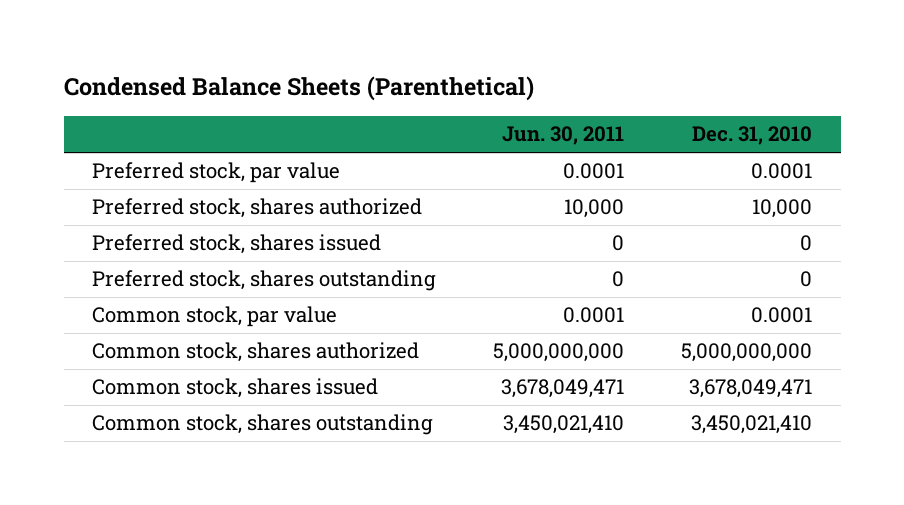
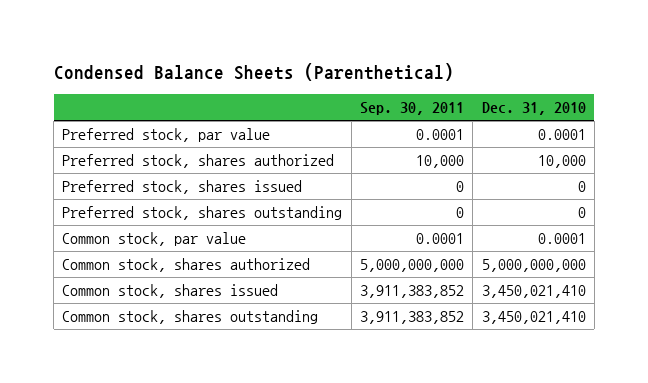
[502,126,625,146] Jun. 30, 2011 -> none
none -> [360,102,465,116] Sep. 30, 2011
[689,379,813,399] 3,678,049,471 -> [481,285,586,299] 3,450,021,410

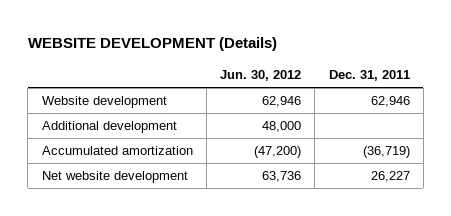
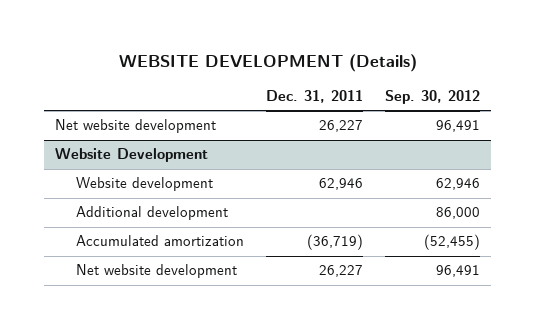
[220,70,302,82] Jun. 30, 2012 -> none
none -> [384,89,480,104] Sep. 30, 2012
none -> [55,119,217,134] Net website development
none -> [55,148,209,163] Website Development

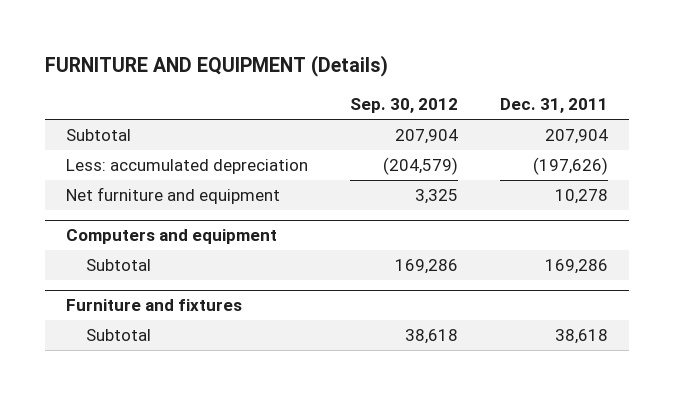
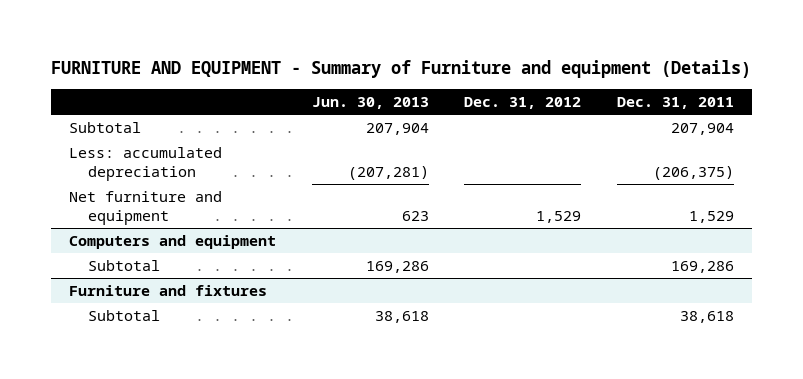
[45,54,389,77] FURNITURE AND EQUIPMENT (Details) -> [51,60,752,79] FURNITURE AND EQUIPMENT - Summary of Furniture and equipment (Details)
[350,98,459,114] Sep. 30, 2012 -> none
none -> [311,97,429,110] Jun. 30, 2013
none -> [464,97,582,110] Dec. 31, 2012
[533,157,609,176] (197,626) -> [652,165,734,180] (206,375)
[555,189,609,205] 10,278 -> [688,210,734,223] 1,529

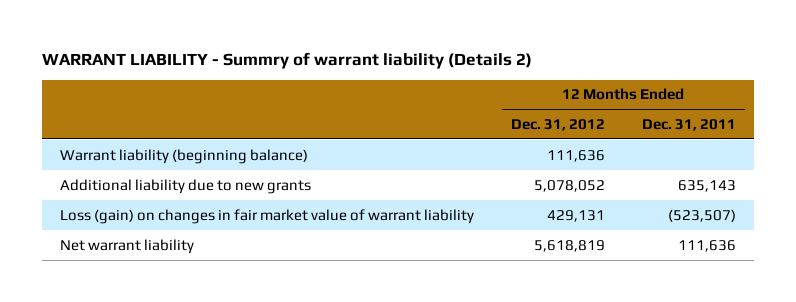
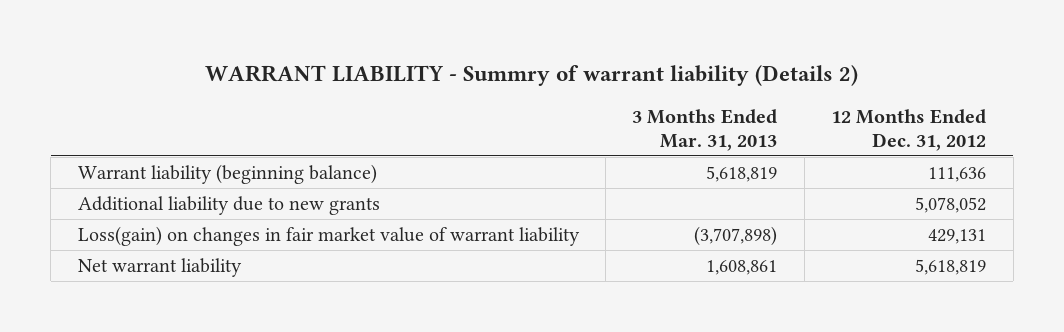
[641,118,736,131] Dec. 31, 2011 -> none
none -> [632,109,778,151] 3 Months Ended Mar. 31, 2013
[60,208,475,224] Loss (gain) on changes in fair market value of warrant liability -> [77,226,580,247] Loss(gain) on changes in fair market value of warrant liability

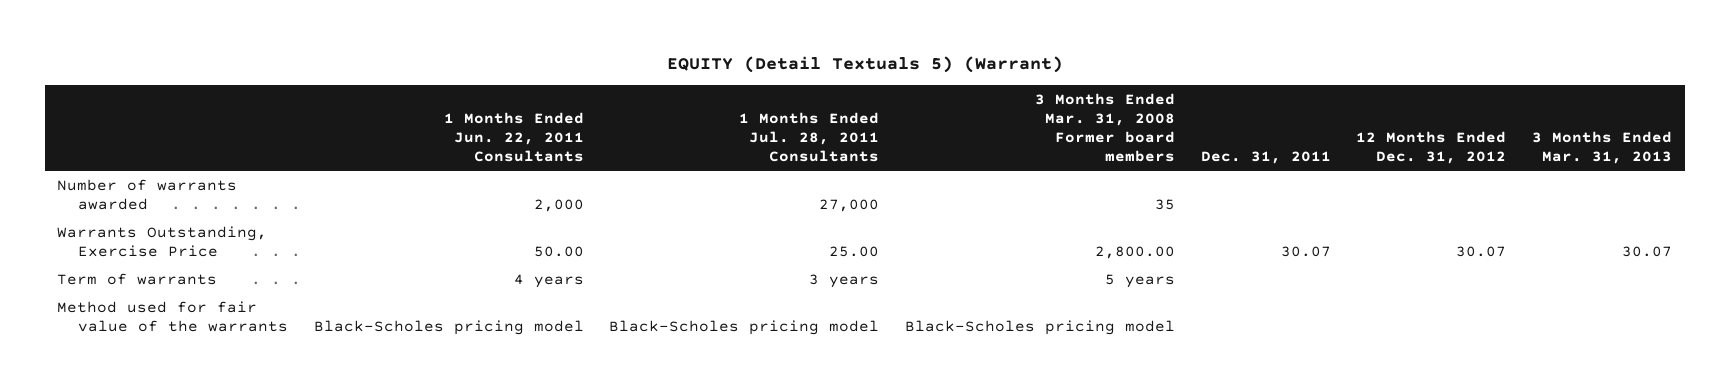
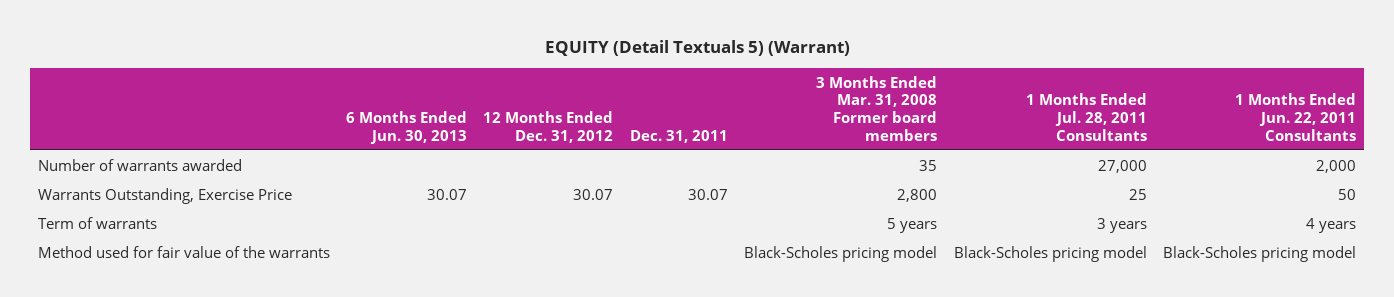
[1532,131,1673,165] 3 Months Ended Mar. 31, 2013 -> none
none -> [346,110,468,144] 6 Months Ended Jun. 30, 2013
[533,245,584,257] 50.00 -> [1338,188,1357,200] 50
[829,245,880,257] 25.00 -> [1128,188,1147,200] 25
[1095,245,1176,259] 2,800.00 -> [897,188,938,202] 2,800

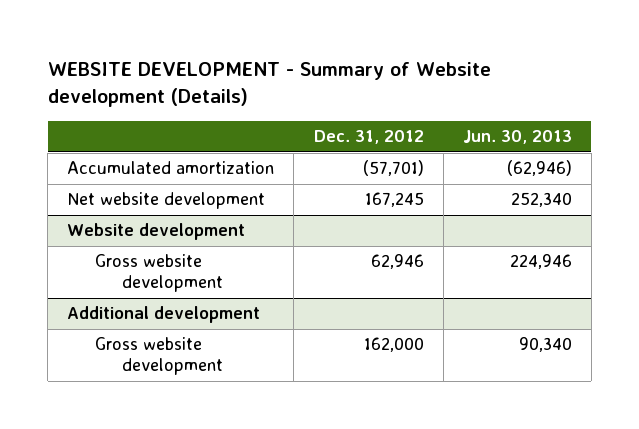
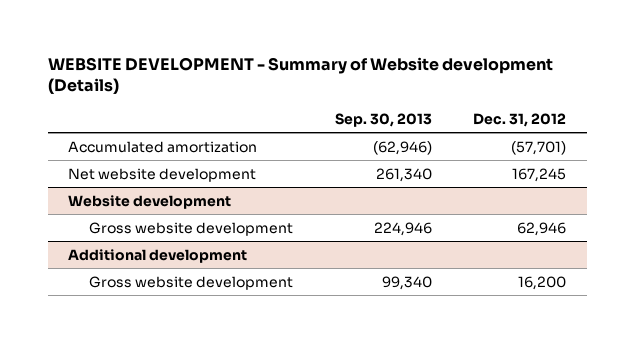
[462,130,572,145] Jun. 30, 2013 -> none
none -> [334,112,432,127] Sep. 30, 2013
[363,337,424,353] 162,000 -> [518,275,567,290] 16,200

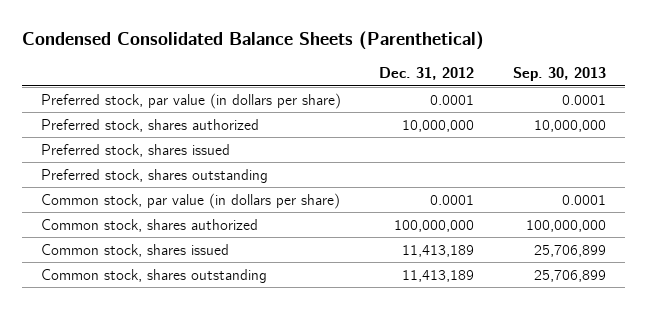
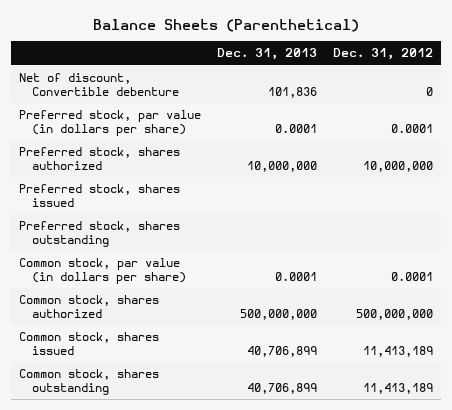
[21,31,484,51] Condensed Consolidated Balance Sheets (Parenthetical) -> [92,18,359,32] Balance Sheets (Parenthetical)
[512,67,606,82] Sep. 30, 2013 -> none
none -> [216,48,317,61] Dec. 31, 2013
none -> [19,73,179,96] Net of discount, Convertible debenture
[394,219,475,232] 100,000,000 -> [355,308,433,320] 500,000,000

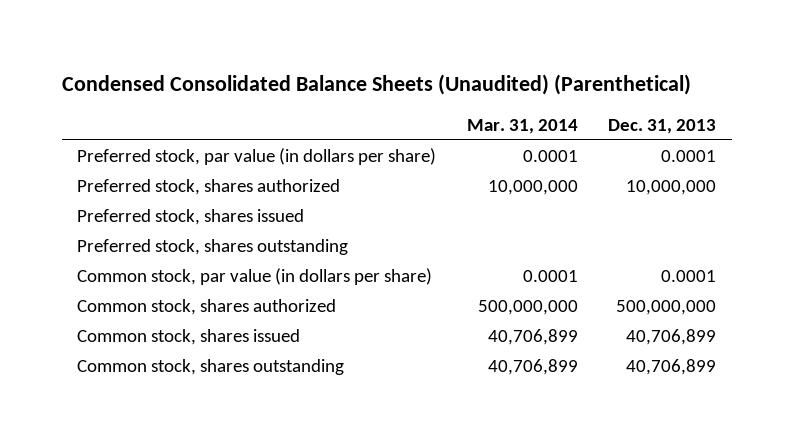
[92,18,359,32] Balance Sheets (Parenthetical) -> [62,73,692,95] Condensed Consolidated Balance Sheets (Unaudited) (Parenthetical)
[332,48,433,61] Dec. 31, 2012 -> none
none -> [466,118,578,134] Mar. 31, 2014
[19,73,179,96] Net of discount, Convertible debenture -> none

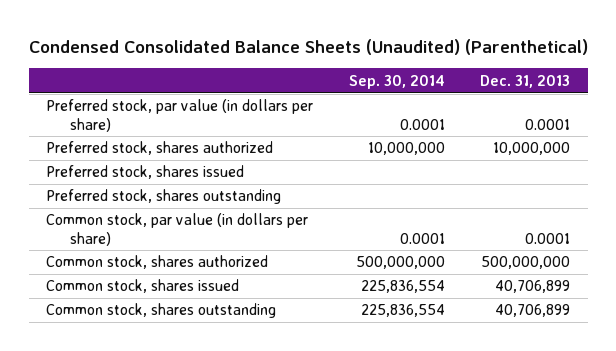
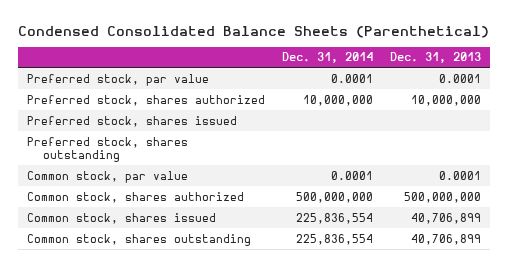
[28,38,588,55] Condensed Consolidated Balance Sheets (Unaudited) (Parenthetical) -> [18,25,490,38] Condensed Consolidated Balance Sheets (Parenthetical)
[348,74,445,89] Sep. 30, 2014 -> none
none -> [282,52,374,64] Dec. 31, 2014
[46,99,314,132] Preferred stock, par value (in dollars per share) -> [26,73,209,86] Preferred stock, par value
[46,213,309,246] Common stock, par value (in dollars per share) -> [26,170,188,183] Common stock, par value

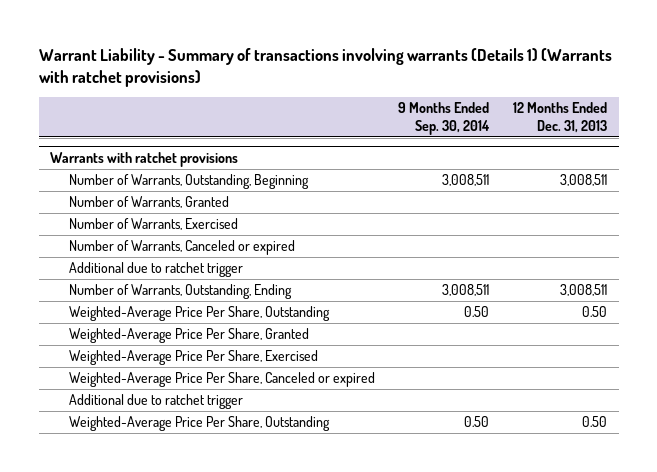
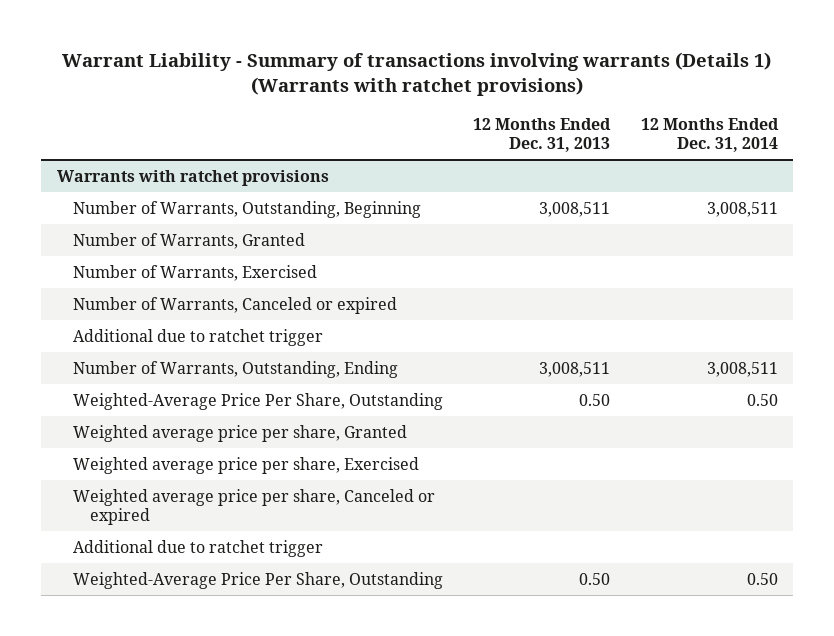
[398,102,491,136] 9 Months Ended Sep. 30, 2014 -> none
none -> [640,117,779,153] 12 Months Ended Dec. 31, 2014
[68,327,309,343] Weighted-Average Price Per Share, Granted -> [73,424,408,442] Weighted average price per share, Granted
[68,349,318,365] Weighted-Average Price Per Share, Exercised -> [73,456,420,474] Weighted average price per share, Exercised
[68,371,375,387] Weighted-Average Price Per Share, Canceled or expired -> [73,488,436,526] Weighted average price per share, Canceled or expired

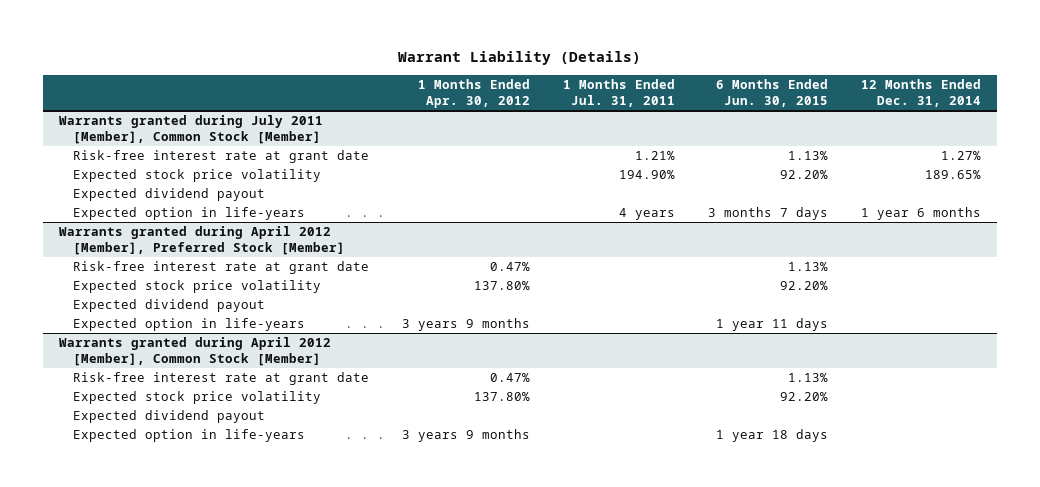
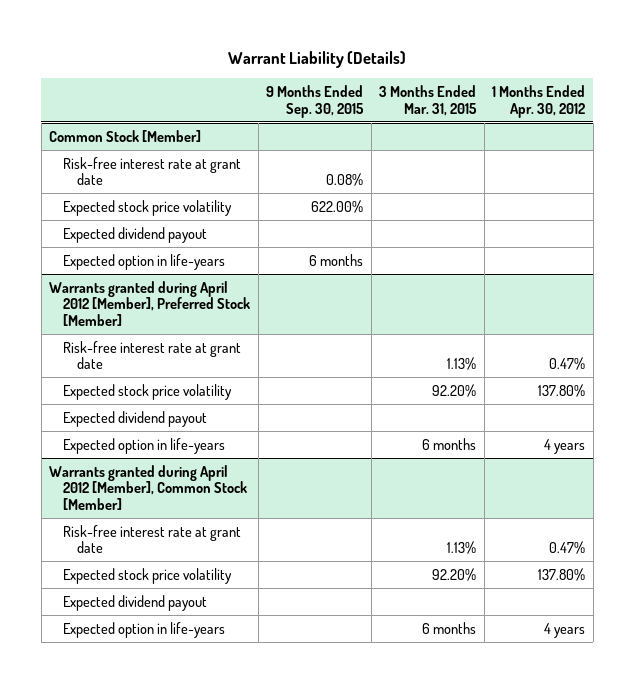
[562,78,675,107] 1 Months Ended Jul. 31, 2011 -> none
[715,78,828,107] 6 Months Ended Jun. 30, 2015 -> none
[860,78,981,107] 12 Months Ended Dec. 31, 2014 -> none
none -> [266,84,365,118] 9 Months Ended Sep. 30, 2015
none -> [379,84,478,116] 3 Months Ended Mar. 31, 2015
[59,115,324,145] Warrants granted during July 2011 [Member], Common Stock [Member] -> none
none -> [49,129,202,142] Common Stock [Member]
[401,318,530,332] 3 years 9 months -> [544,438,586,454] 4 years
[401,429,530,443] 3 years 9 months -> [544,622,586,638] 4 years

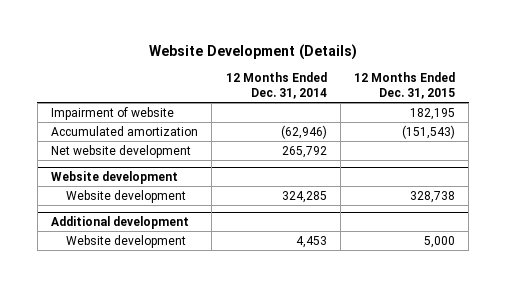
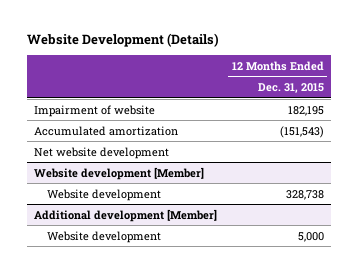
[225,72,327,99] 12 Months Ended Dec. 31, 2014 -> none
[51,171,179,185] Website development -> [34,166,205,180] Website development [Member]
[51,216,190,230] Additional development -> [34,208,218,222] Additional development [Member]

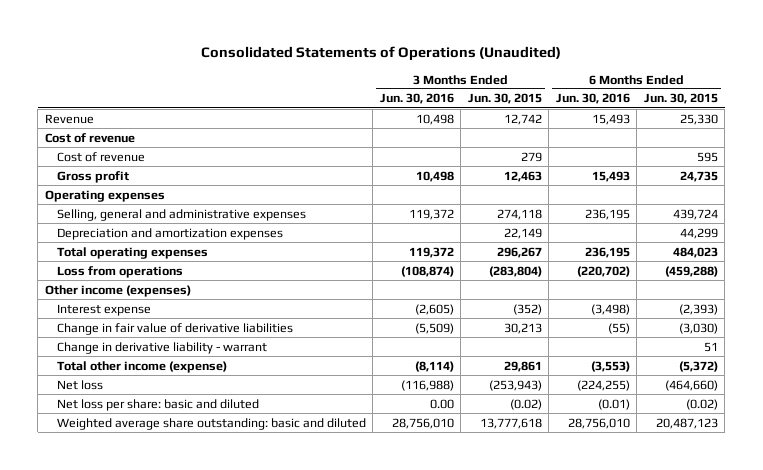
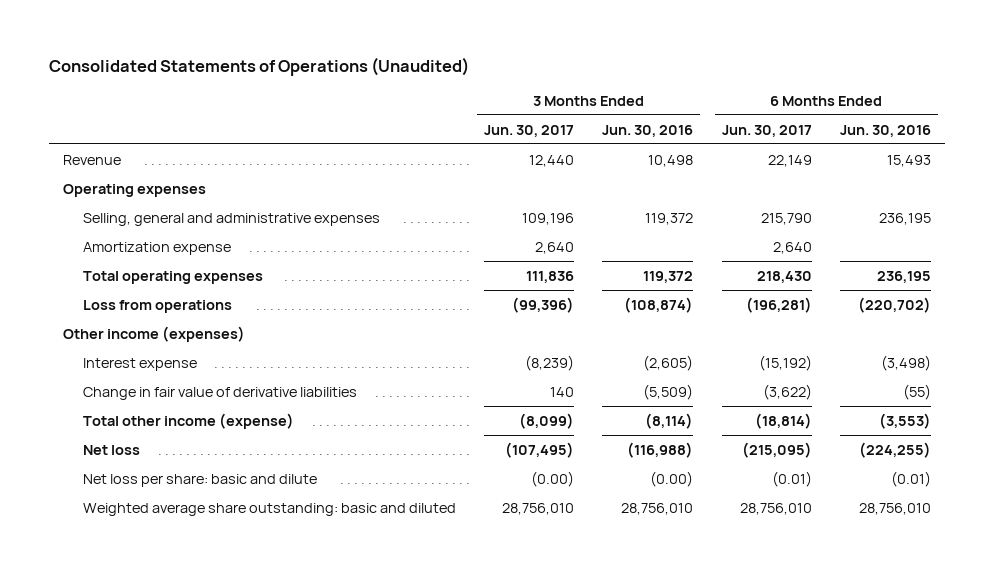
[467,93,542,105] Jun. 30, 2015 -> none
[643,93,718,105] Jun. 30, 2015 -> none
none -> [484,124,575,137] Jun. 30, 2017
none -> [721,124,812,137] Jun. 30, 2017
[44,132,135,143] Cost of revenue -> none
[56,151,145,162] Cost of revenue -> none
[56,170,129,183] Gross profit -> none
[56,227,283,240] Depreciation and amortization expenses -> none
none -> [82,241,231,255] Amortization expense
[56,341,267,354] Change in derivative liability - warrant -> none
[56,398,259,411] Net loss per share: basic and diluted -> [82,473,317,487] Net loss per share: basic and dilute
[429,398,454,409] 0.00 -> [650,470,694,487] (0.00)

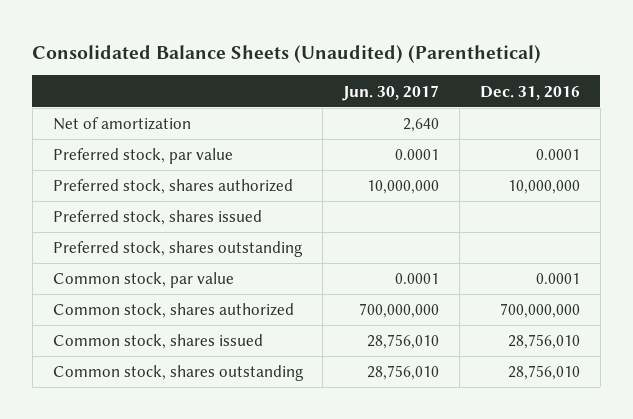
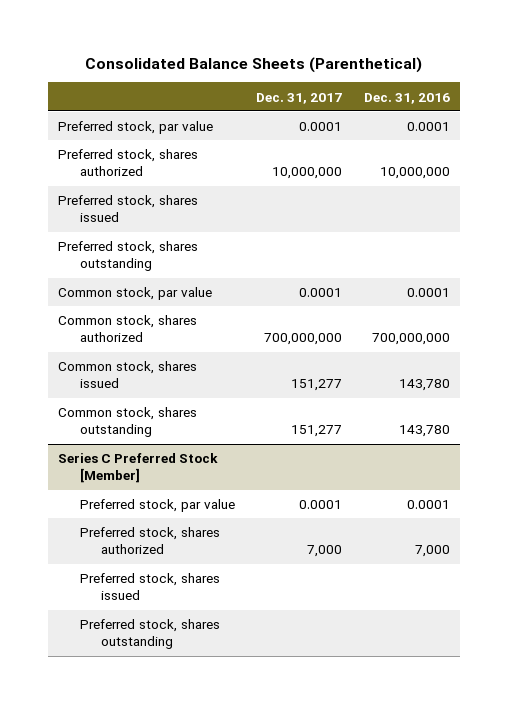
[32,44,542,63] Consolidated Balance Sheets (Unaudited) (Parenthetical) -> [85,56,423,73] Consolidated Balance Sheets (Parenthetical)
[342,84,440,101] Jun. 30, 2017 -> none
none -> [256,92,343,104] Dec. 31, 2017
[52,117,191,131] Net of amortization -> none
[507,334,580,350] 28,756,010 -> [398,379,450,392] 143,780
[507,365,580,381] 28,756,010 -> [398,425,450,438] 143,780
none -> [58,453,219,484] Series C Preferred Stock [Member]
none -> [79,499,235,513] Preferred stock, par value
none -> [79,527,220,555] Preferred stock, shares authorized
none -> [79,573,220,601] Preferred stock, shares issued
none -> [79,619,220,650] Preferred stock, shares outstanding

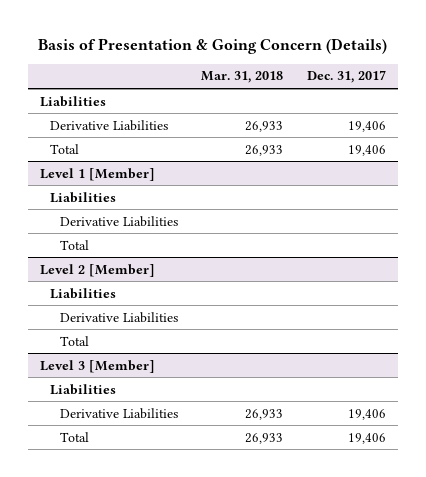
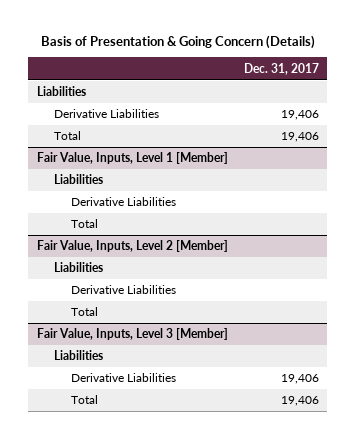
[201,71,284,84] Mar. 31, 2018 -> none
[40,167,156,181] Level 1 [Member] -> [36,152,228,165] Fair Value, Inputs, Level 1 [Member]
[40,263,156,277] Level 2 [Member] -> [36,240,228,253] Fair Value, Inputs, Level 2 [Member]
[40,359,156,373] Level 3 [Member] -> [36,328,228,341] Fair Value, Inputs, Level 3 [Member]

